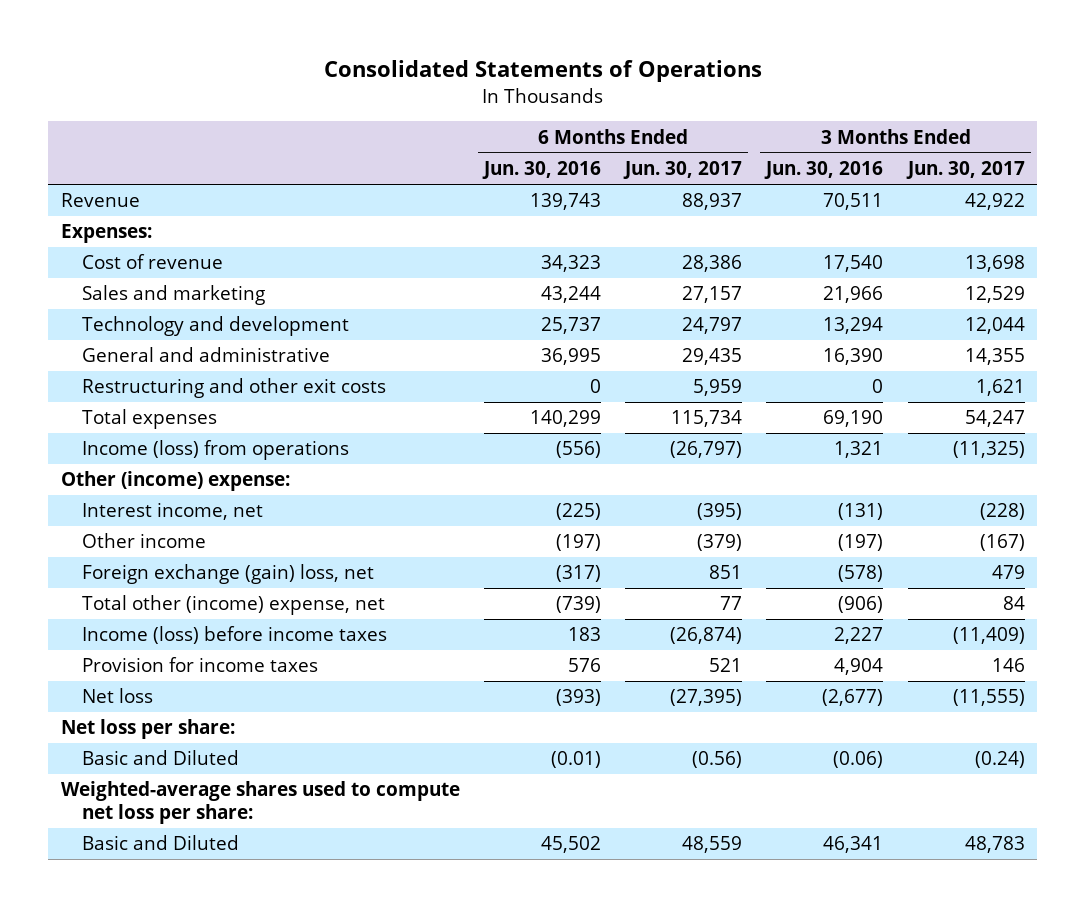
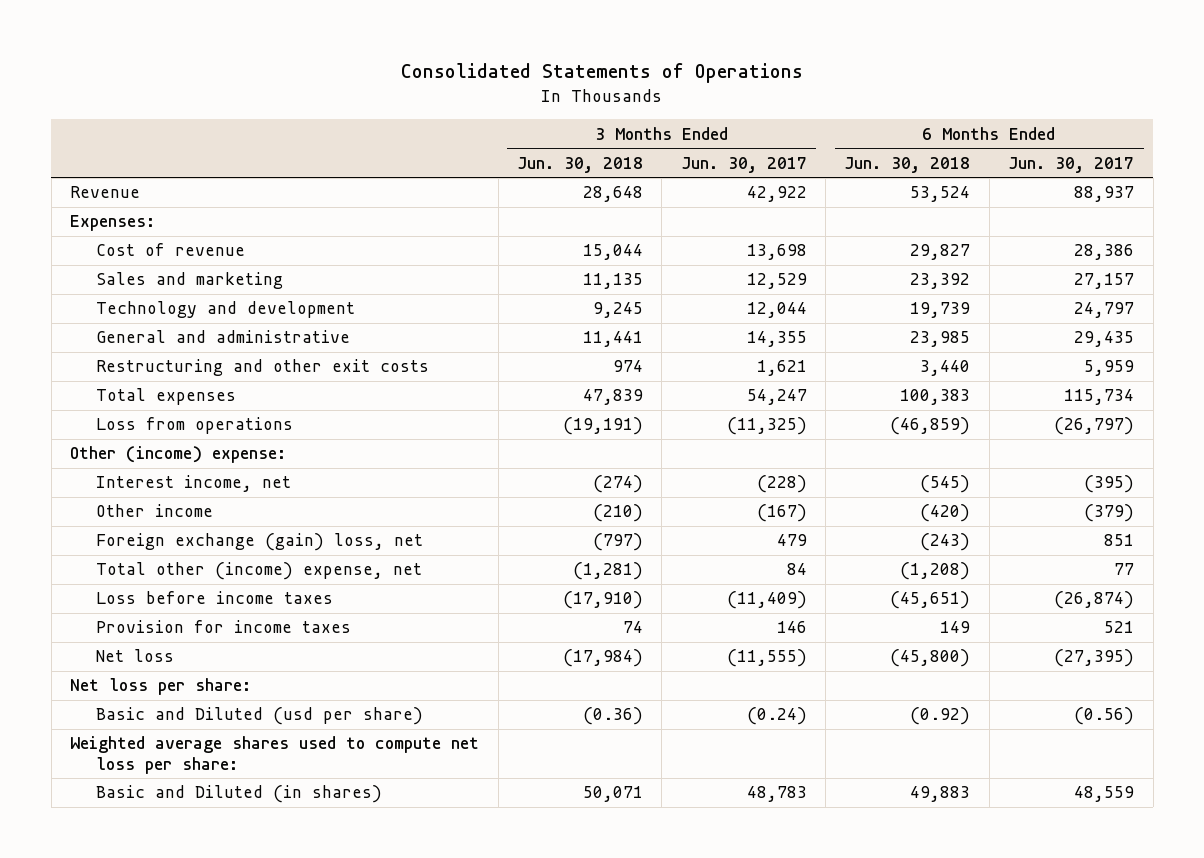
[481,161,601,180] Jun. 30, 2016 -> none
[764,161,884,180] Jun. 30, 2016 -> none
none -> [516,156,643,173] Jun. 30, 2018
none -> [844,156,971,173] Jun. 30, 2018
[81,440,349,461] Income (loss) from operations -> [96,417,294,435] Loss from operations
[81,626,387,645] Income (loss) before income taxes -> [96,591,334,605] Loss before income taxes
[81,750,239,766] Basic and Diluted -> [96,707,424,726] Basic and Diluted (usd per share)
[60,781,460,825] Weighted-average shares used to compute net loss per share: -> [70,736,480,774] Weighted average shares used to compute net loss per share:
[81,835,239,851] Basic and Diluted -> [96,785,383,804] Basic and Diluted (in shares)

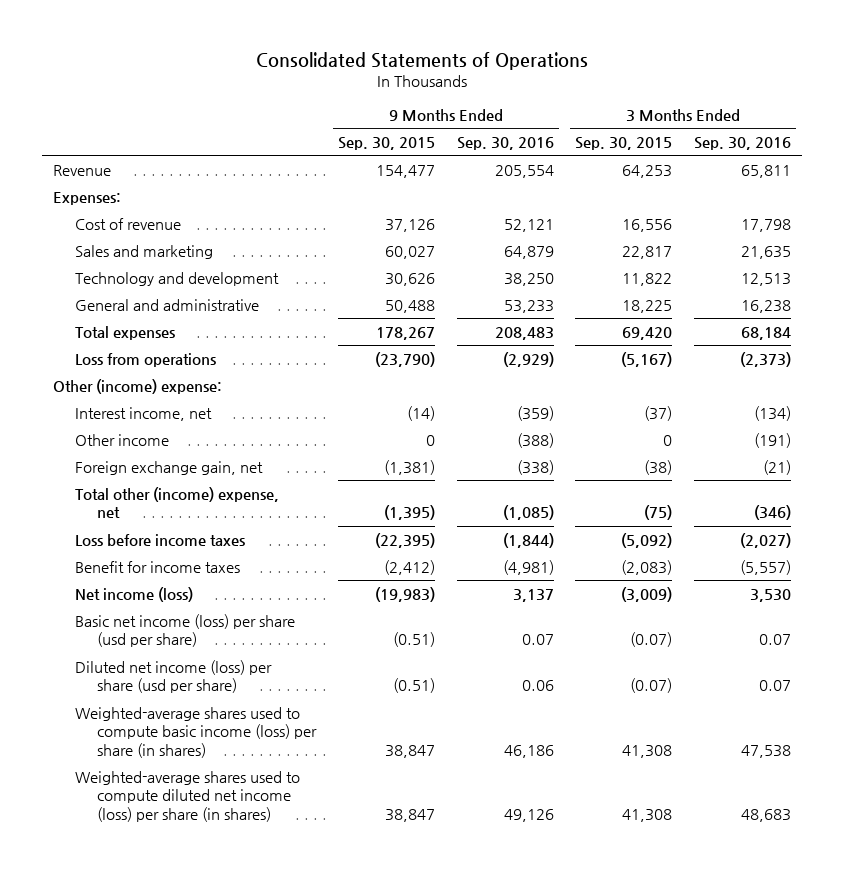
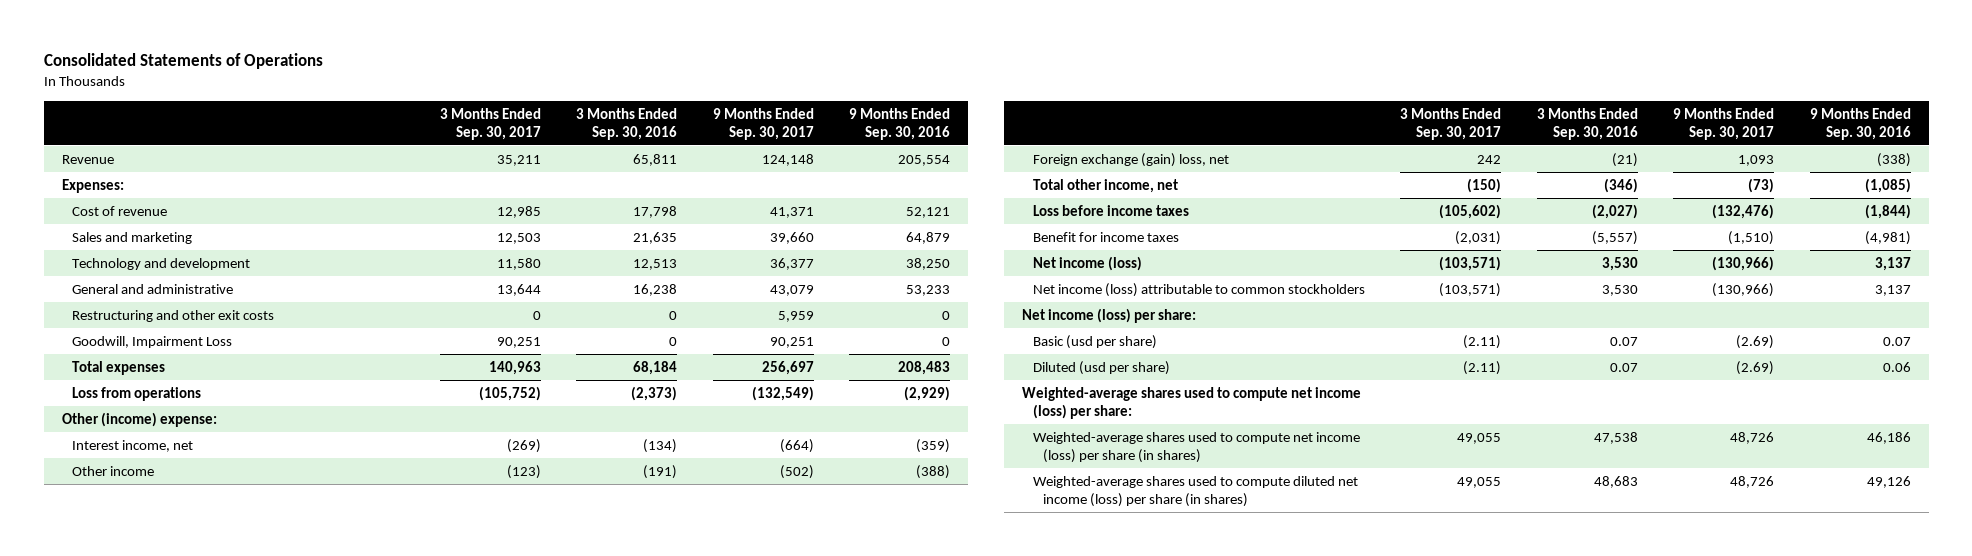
[338,137,436,151] Sep. 30, 2015 -> none
[575,137,673,151] Sep. 30, 2015 -> none
none -> [439,107,541,140] 3 Months Ended Sep. 30, 2017
none -> [712,107,814,140] 9 Months Ended Sep. 30, 2017
none -> [71,309,274,322] Restructuring and other exit costs
none -> [71,335,232,348] Goodwill, Impairment Loss
[75,460,264,475] Foreign exchange gain, net -> [1032,152,1229,167] Foreign exchange (gain) loss, net
[75,486,280,519] Total other (income) expense, net -> [1032,178,1178,193] Total other income, net
none -> [1032,282,1365,297] Net income (loss) attributable to common stockholders
none -> [1022,307,1197,323] Net income (loss) per share:
[75,613,296,648] Basic net income (loss) per share (usd per share) -> [1032,334,1157,349] Basic (usd per share)
[75,659,273,694] Diluted net income (loss) per share (usd per share) -> [1032,360,1170,375] Diluted (usd per share)
none -> [1022,386,1362,419] Weighted-average shares used to compute net income (loss) per share:
[75,706,318,758] Weighted-average shares used to compute basic income (loss) per share (in shares) -> [1032,431,1360,463] Weighted-average shares used to compute net income (loss) per share (in shares)

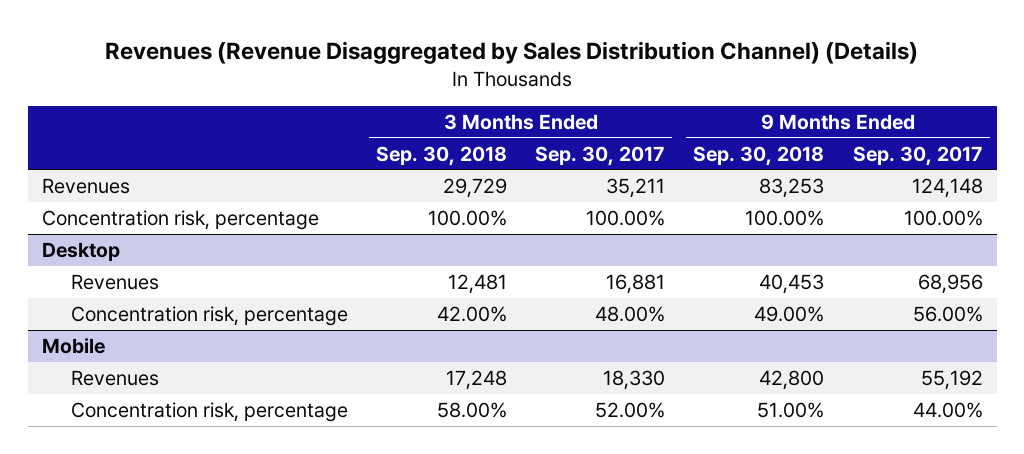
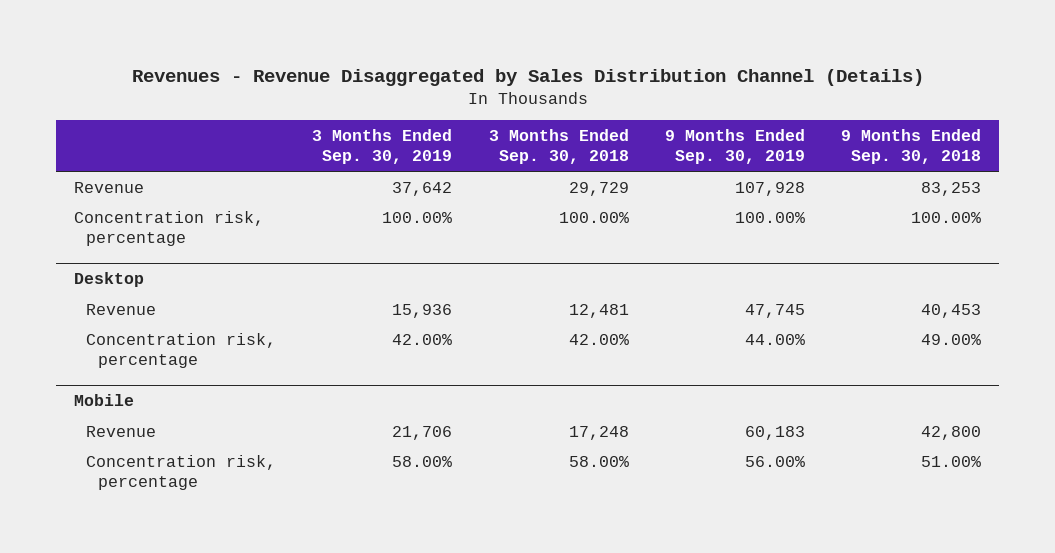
[105,40,919,64] Revenues (Revenue Disaggregated by Sales Distribution Channel) (Details) -> [131,68,924,86] Revenues - Revenue Disaggregated by Sales Distribution Channel (Details)
[535,145,666,166] Sep. 30, 2017 -> none
[852,145,983,166] Sep. 30, 2017 -> none
none -> [312,128,453,165] 3 Months Ended Sep. 30, 2019
none -> [664,128,805,165] 9 Months Ended Sep. 30, 2019
[41,178,130,195] Revenues -> [74,181,145,193] Revenue
[70,274,159,291] Revenues -> [86,303,157,315] Revenue
[70,370,159,387] Revenues -> [86,425,157,437] Revenue

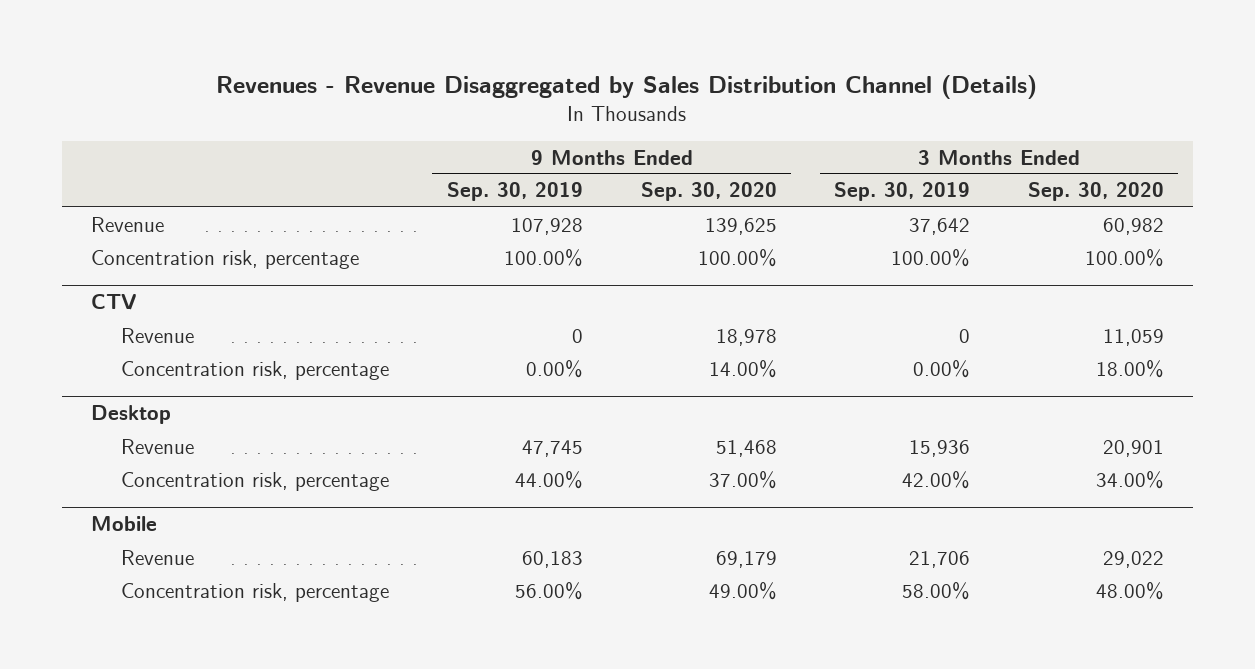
[488,128,629,165] 3 Months Ended Sep. 30, 2018 -> none
[841,128,982,165] 9 Months Ended Sep. 30, 2018 -> none
none -> [640,182,777,202] Sep. 30, 2020
none -> [1027,182,1164,202] Sep. 30, 2020
none -> [90,294,136,311] CTV
none -> [121,327,195,343] Revenue
none -> [121,360,390,380] Concentration risk, percentage

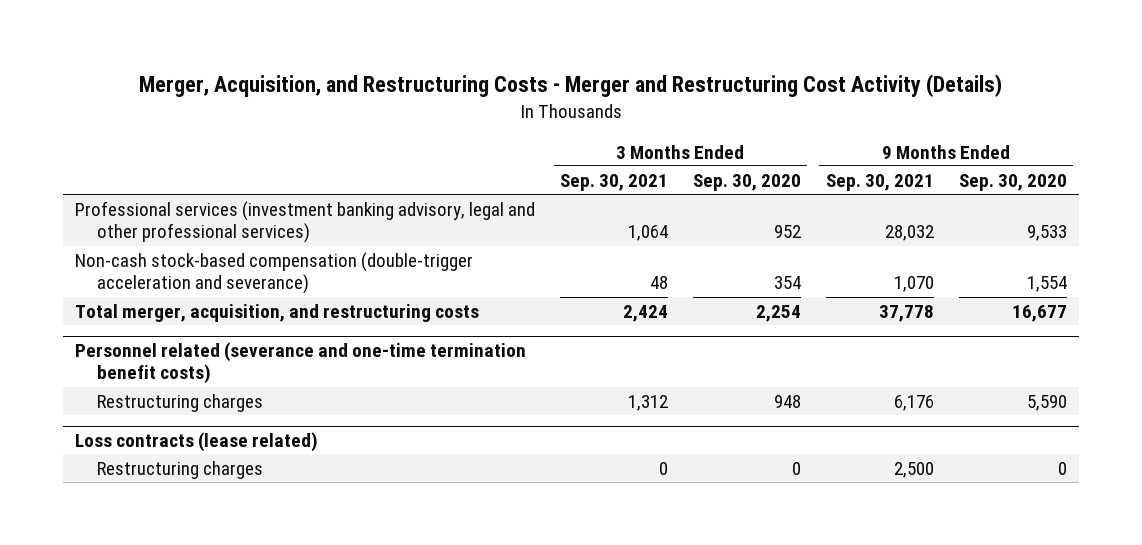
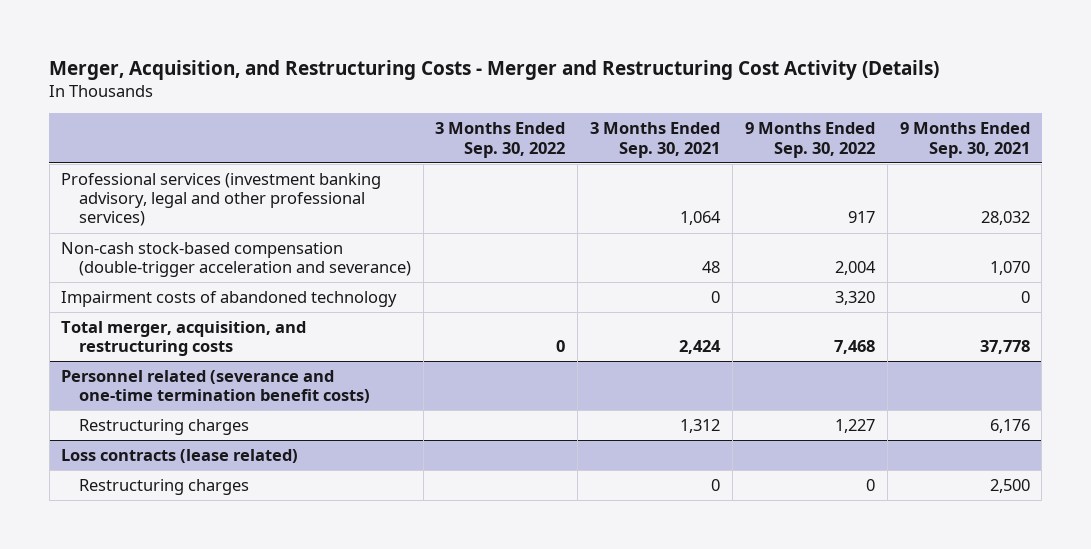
[692,173,801,191] Sep. 30, 2020 -> none
[958,173,1067,191] Sep. 30, 2020 -> none
none -> [435,122,566,158] 3 Months Ended Sep. 30, 2022
none -> [744,122,875,158] 9 Months Ended Sep. 30, 2022
none -> [61,291,398,308] Impairment costs of abandoned technology

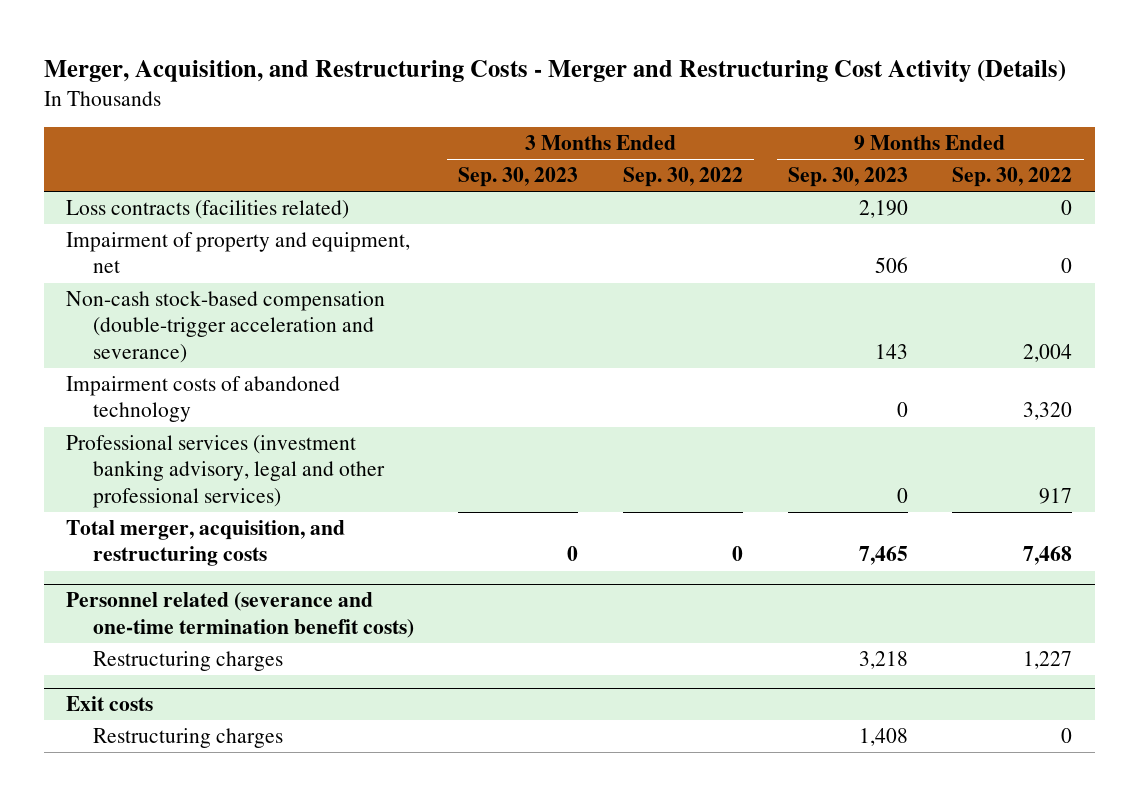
[590,122,721,158] 3 Months Ended Sep. 30, 2021 -> none
[899,122,1030,158] 9 Months Ended Sep. 30, 2021 -> none
none -> [458,167,579,188] Sep. 30, 2023
none -> [787,167,908,188] Sep. 30, 2023
none -> [65,200,349,220] Loss contracts (facilities related)
none -> [65,232,410,274] Impairment of property and equipment, net
[61,173,382,227] Professional services (investment banking advisory, legal and other professional services) -> [65,435,385,508] Professional services (investment banking advisory, legal and other professional services)
[61,449,299,464] Loss contracts (lease related) -> none
none -> [65,696,153,712] Exit costs

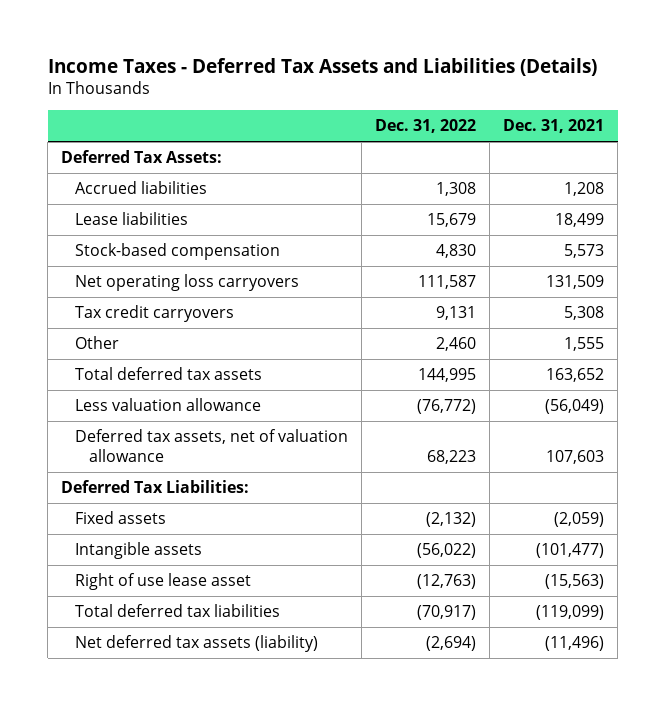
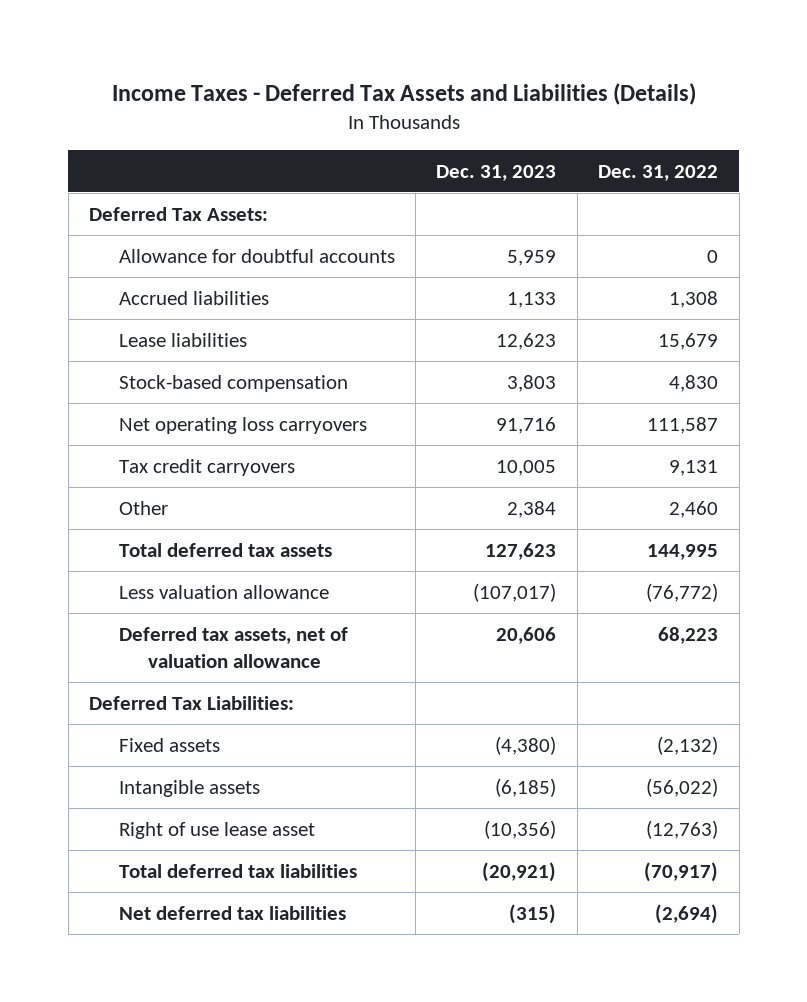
[503,119,605,134] Dec. 31, 2021 -> none
none -> [436,164,557,181] Dec. 31, 2023
none -> [118,248,395,263] Allowance for doubtful accounts
[75,635,319,653] Net deferred tax assets (liability) -> [118,905,346,920] Net deferred tax liabilities

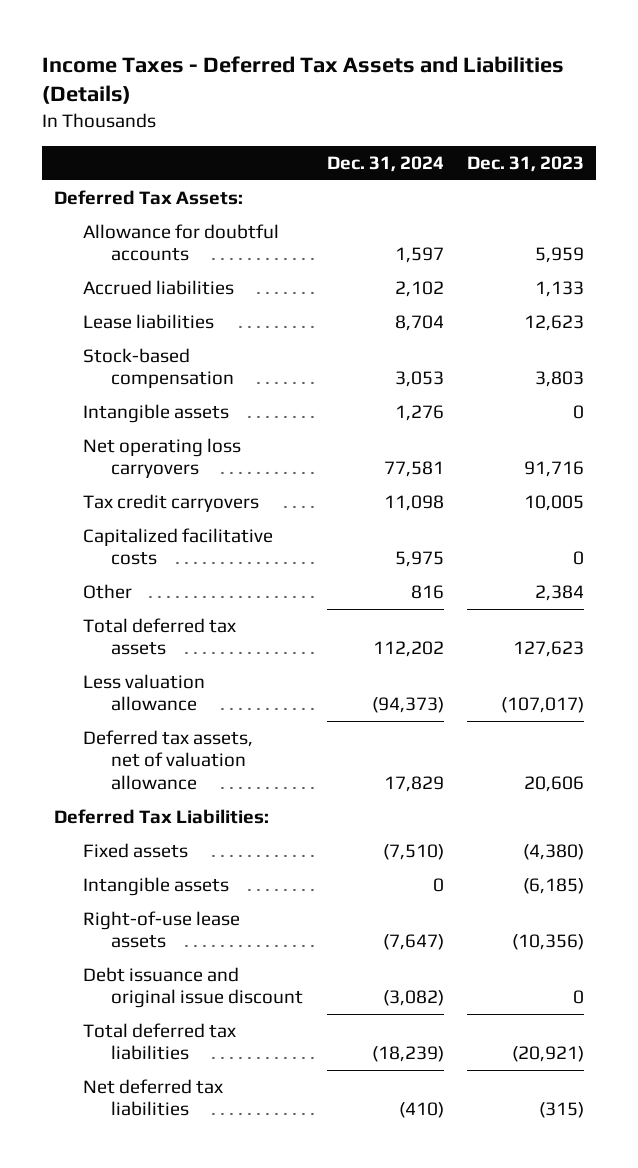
[598,164,719,181] Dec. 31, 2022 -> none
none -> [326,156,444,173] Dec. 31, 2024
none -> [82,404,229,424] Intangible assets
none -> [82,528,273,566] Capitalized facilitative costs
[118,821,315,839] Right of use lease asset -> [82,911,240,949] Right-of-use lease assets
none -> [82,967,304,1009] Debt issuance and original issue discount

